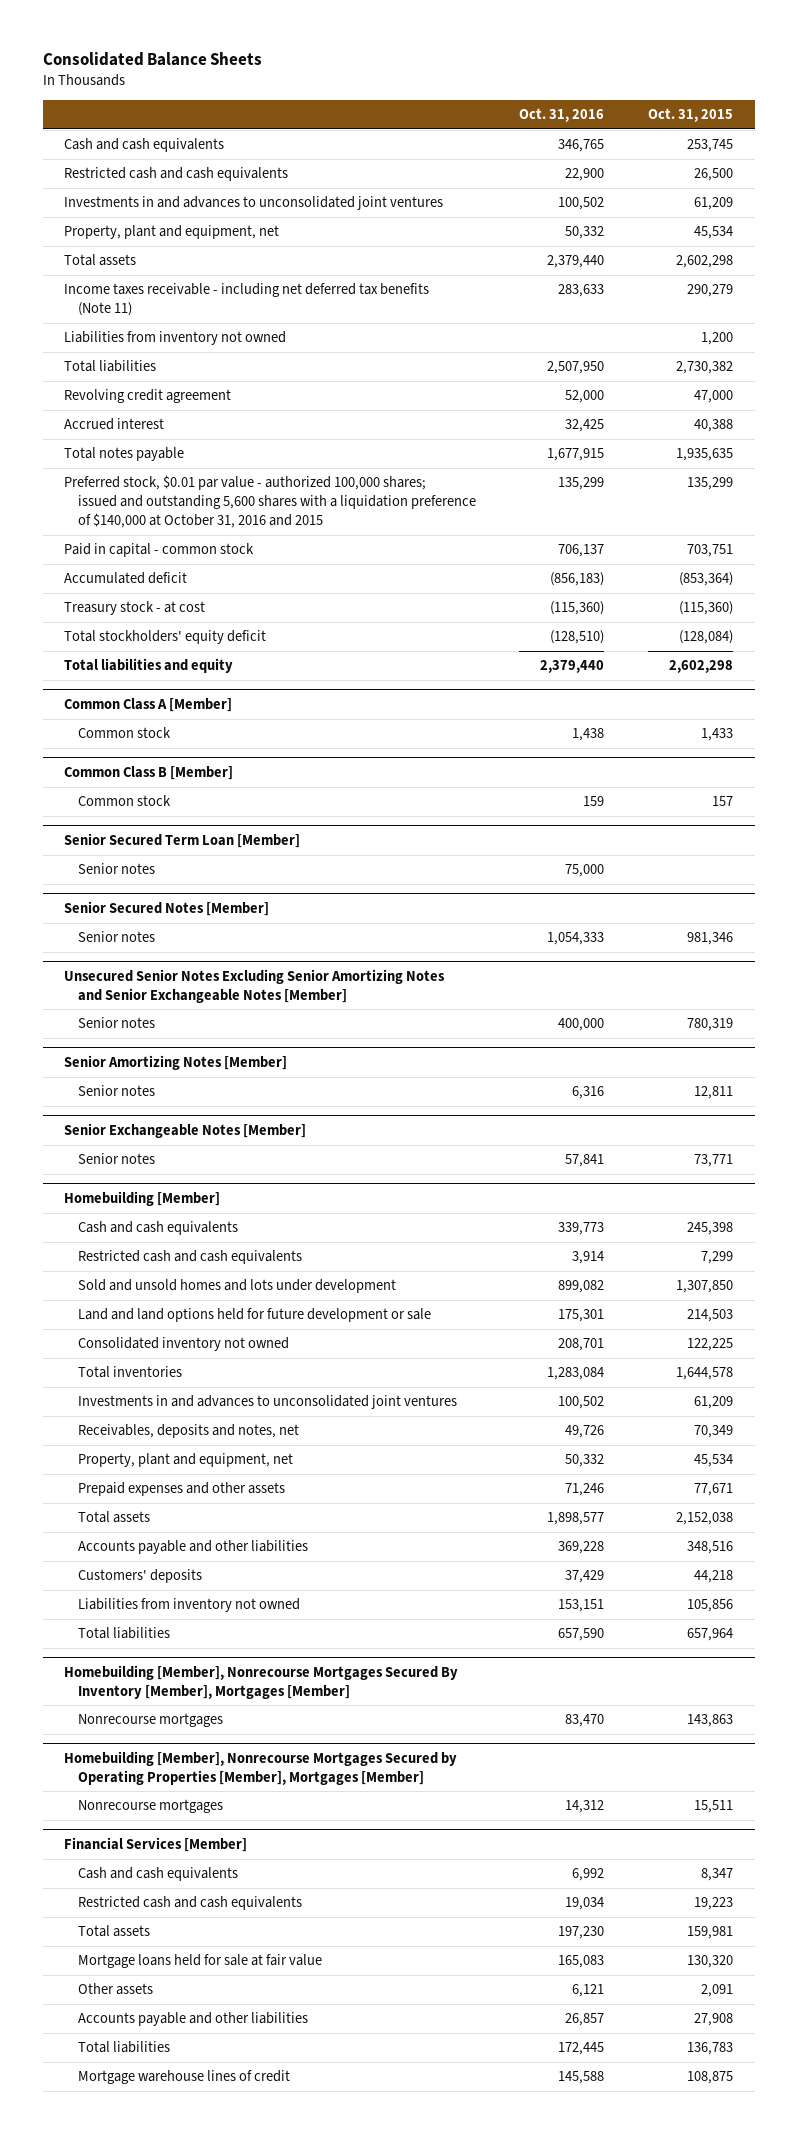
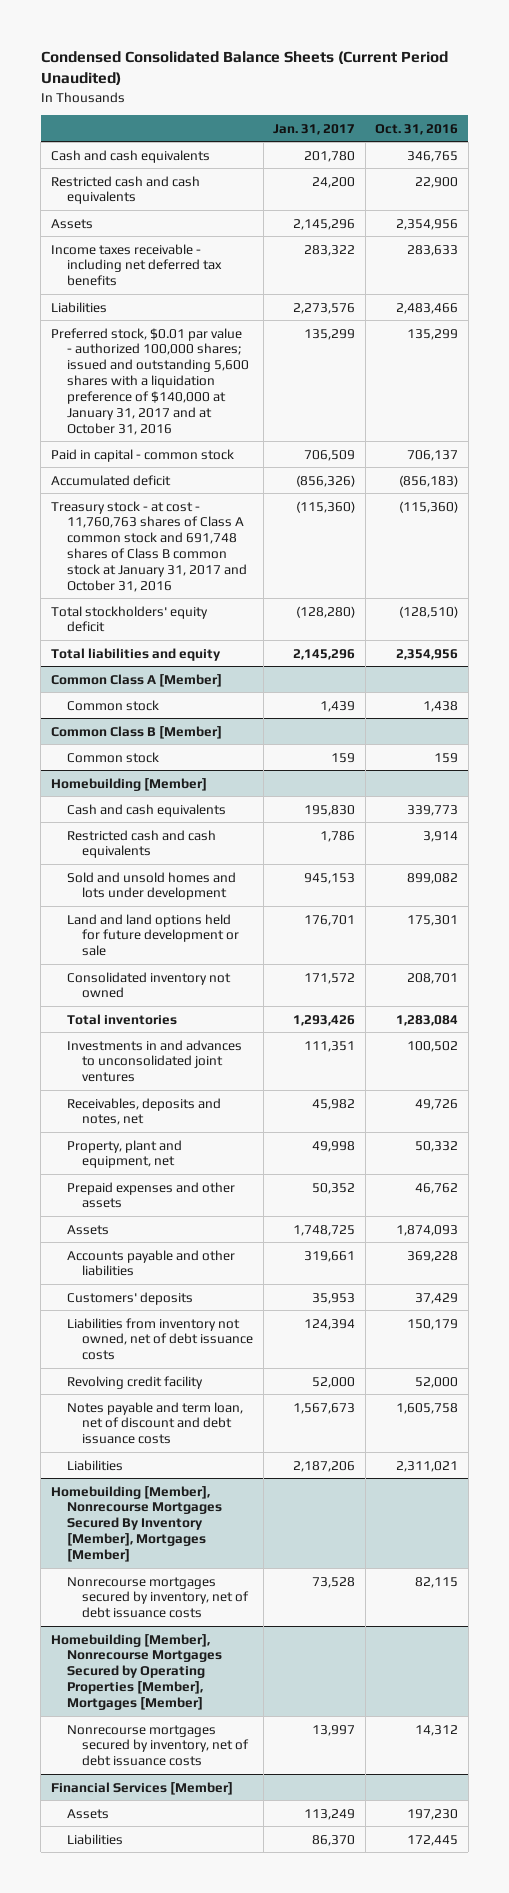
[42,52,262,67] Consolidated Balance Sheets -> [40,50,448,86] Condensed Consolidated Balance Sheets (Current Period Unaudited)
[648,108,734,123] Oct. 31, 2015 -> none
none -> [273,123,356,135] Jan. 31, 2017
[64,196,444,211] Investments in and advances to unconsolidated joint ventures -> none
[64,225,280,240] Property, plant and equipment, net -> none
[64,331,287,346] Liabilities from inventory not owned -> none
[64,389,232,404] Revolving credit agreement -> none
[64,418,165,431] Accrued interest -> none
[64,447,185,462] Total notes payable -> none
[64,254,137,267] Total assets -> [50,218,93,229] Assets
[547,255,605,269] 2,379,440 -> [396,218,459,230] 2,354,956
[64,283,430,317] Income taxes receivable - including net deferred tax benefits (Note 11) -> [50,243,222,287] Income taxes receivable - including net deferred tax benefits
[64,360,157,373] Total liabilities -> [50,301,107,313] Liabilities
[547,361,605,375] 2,507,950 -> [396,302,459,314] 2,483,466
[64,475,476,529] Preferred stock, $0.01 par value - authorized 100,000 shares; issued and outstanding 5,600 shares with a liquidation preference of $140,000 at October 31, 2016 and 2015 -> [50,327,249,435] Preferred stock, $0.01 par value - authorized 100,000 shares; issued and outstanding 5,600 shares with a liquidation preference of $140,000 at January 31, 2017 and at October 31, 2016
[64,601,206,616] Treasury stock - at cost -> [50,500,247,592] Treasury stock - at cost - 11,760,763 shares of Class A common stock and 691,748 shares of Class B common stock at January 31, 2017 and October 31, 2016
[540,660,605,674] 2,379,440 -> [396,648,459,660] 2,354,956
[64,832,301,848] Senior Secured Term Loan [Member] -> none
[77,863,155,875] Senior notes -> none
[64,900,270,916] Senior Secured Notes [Member] -> none
[77,931,155,943] Senior notes -> none
[64,968,446,1003] Unsecured Senior Notes Excluding Senior Amortizing Notes and Senior Exchangeable Notes [Member] -> none
[77,1017,155,1029] Senior notes -> none
[64,1054,288,1070] Senior Amortizing Notes [Member] -> none
[77,1085,155,1097] Senior notes -> none
[64,1122,307,1138] Senior Exchangeable Notes [Member] -> none
[77,1153,155,1165] Senior notes -> none
[565,1483,605,1497] 71,246 -> [415,1182,459,1194] 46,762
[77,1511,150,1524] Total assets -> [66,1224,109,1235] Assets
[547,1512,605,1526] 1,898,577 -> [396,1224,459,1236] 1,874,093
[77,1598,300,1613] Liabilities from inventory not owned -> [66,1317,254,1361] Liabilities from inventory not owned, net of debt issuance costs
[558,1599,605,1613] 153,151 -> [407,1318,459,1330] 150,179
none -> [66,1375,203,1389] Revolving credit facility
none -> [66,1401,243,1445] Notes payable and term loan, net of discount and debt issuance costs
[77,1627,170,1640] Total liabilities -> [66,1459,123,1471] Liabilities
[558,1628,605,1642] 657,590 -> [396,1460,459,1472] 2,311,021
[77,1713,223,1728] Nonrecourse mortgages -> [66,1576,250,1619] Nonrecourse mortgages secured by inventory, net of debt issuance costs
[565,1714,605,1728] 83,470 -> [415,1576,459,1588] 82,115
[77,1799,223,1814] Nonrecourse mortgages -> [66,1724,250,1767] Nonrecourse mortgages secured by inventory, net of debt issuance costs
[77,1867,238,1882] Cash and cash equivalents -> none
[77,1896,302,1911] Restricted cash and cash equivalents -> none
[77,1954,322,1969] Mortgage loans held for sale at fair value -> none
[77,1983,153,1996] Other assets -> none
[77,2012,308,2027] Accounts payable and other liabilities -> none
[77,2070,290,2085] Mortgage warehouse lines of credit -> none
[77,1925,150,1938] Total assets -> [66,1808,109,1819] Assets
[77,2041,170,2054] Total liabilities -> [66,1833,123,1845] Liabilities

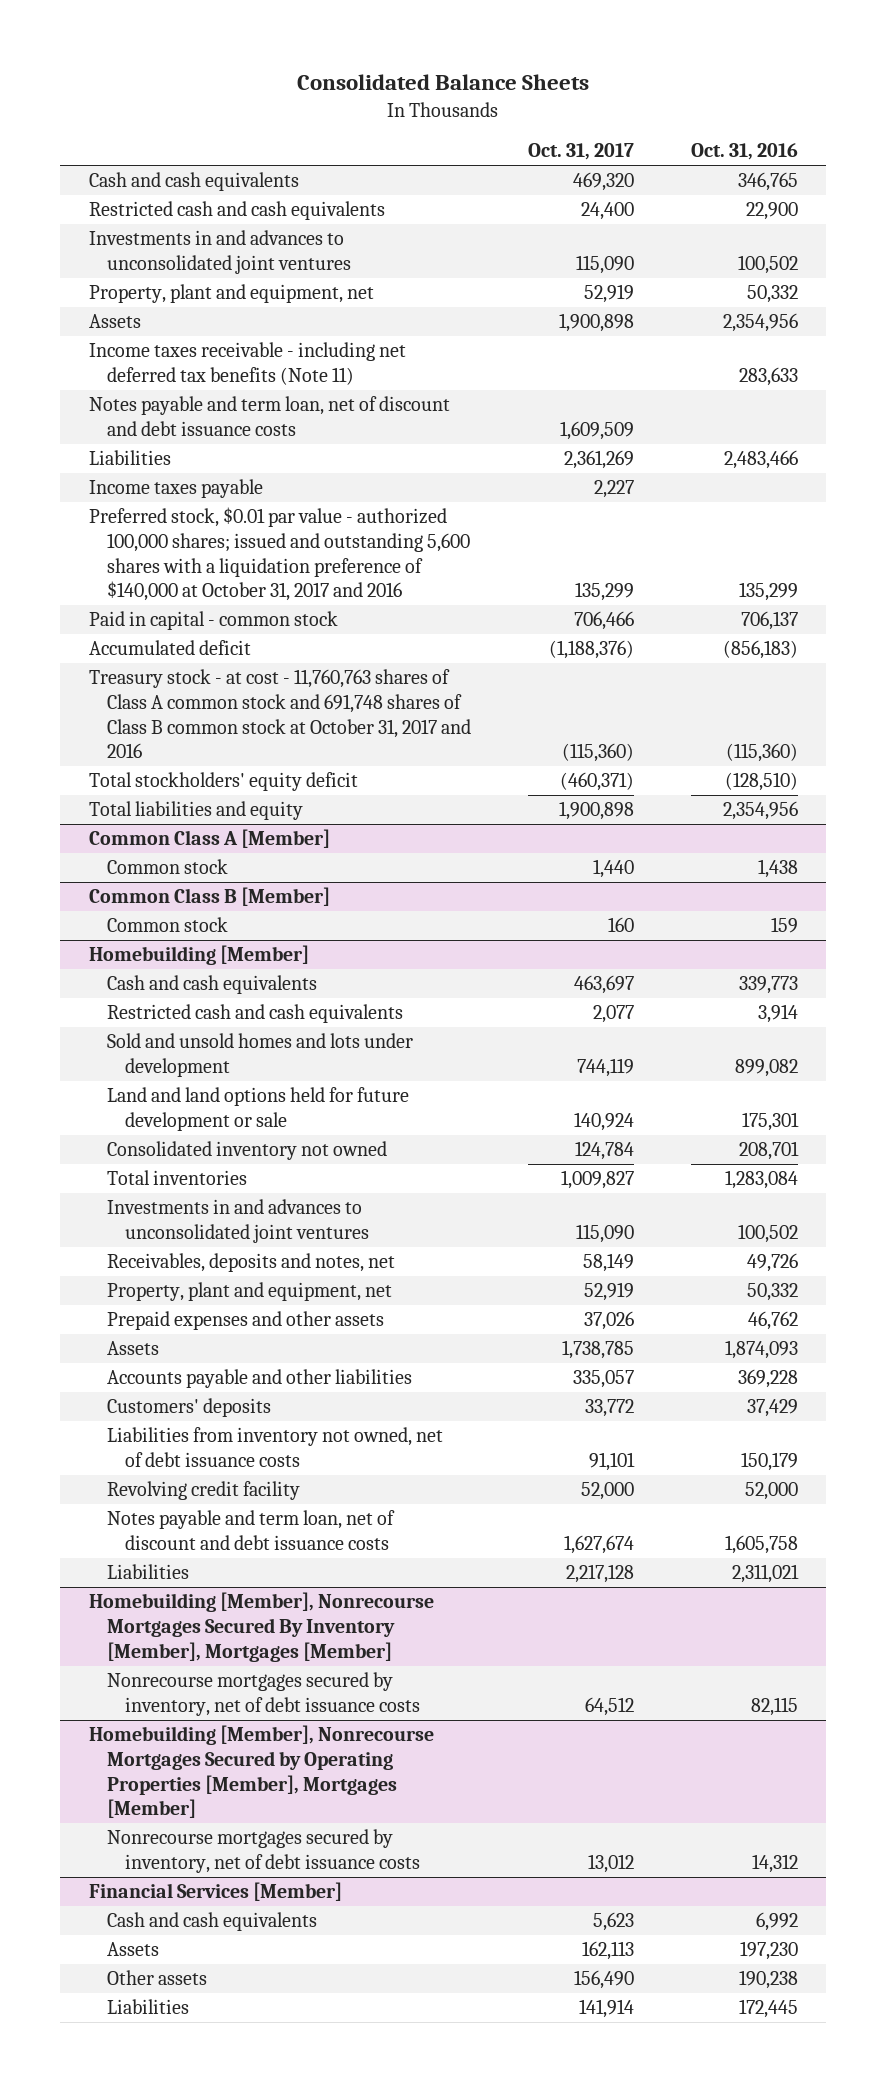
[40,50,448,86] Condensed Consolidated Balance Sheets (Current Period Unaudited) -> [297,74,590,91] Consolidated Balance Sheets
[273,123,356,135] Jan. 31, 2017 -> none
none -> [527,143,634,161] Oct. 31, 2017
none -> [88,230,351,274] Investments in and advances to unconsolidated joint ventures
none -> [88,284,374,304] Property, plant and equipment, net
[50,243,222,287] Income taxes receivable - including net deferred tax benefits -> [88,342,406,385] Income taxes receivable - including net deferred tax benefits (Note 11)
none -> [88,396,450,436] Notes payable and term loan, net of discount and debt issuance costs
none -> [88,479,263,499] Income taxes payable
[50,327,249,435] Preferred stock, $0.01 par value - authorized 100,000 shares; issued and outstanding 5,600 shares with a liquidation preference of $140,000 at January 31, 2017 and at October 31, 2016 -> [88,507,470,602] Preferred stock, $0.01 par value - authorized 100,000 shares; issued and outstanding 5,600 shares with a liquidation preference of $140,000 at October 31, 2017 and 2016
[50,500,247,592] Treasury stock - at cost - 11,760,763 shares of Class A common stock and 691,748 shares of Class B common stock at January 31, 2017 and October 31, 2016 -> [88,669,471,759] Treasury stock - at cost - 11,760,763 shares of Class A common stock and 691,748 shares of Class B common stock at October 31, 2017 and 2016
none -> [106,1912,317,1932] Cash and cash equivalents
none -> [106,1970,207,1986] Other assets

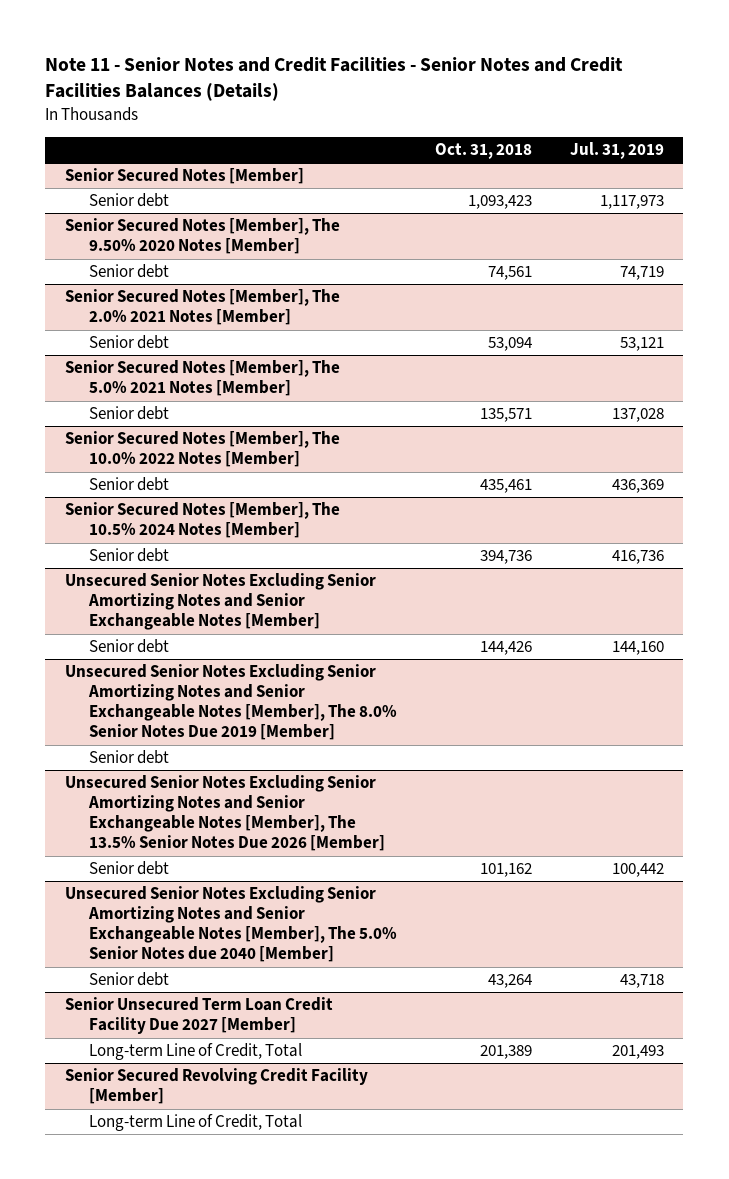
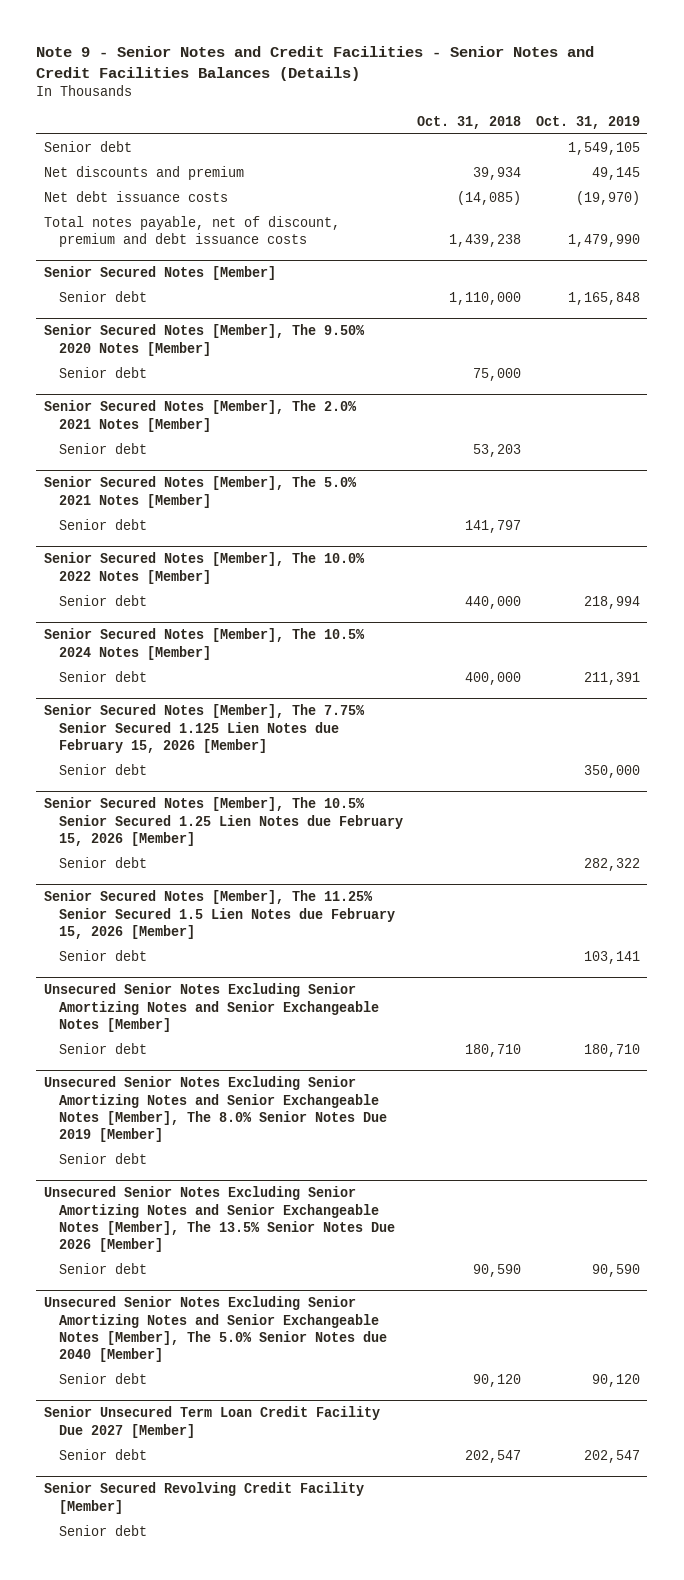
[45,57,624,102] Note 11 - Senior Notes and Credit Facilities - Senior Notes and Credit Facilities Balances (Details) -> [36,46,595,81] Note 9 - Senior Notes and Credit Facilities - Senior Notes and Credit Facilities Balances (Details)
[570,142,665,160] Jul. 31, 2019 -> none
none -> [536,116,641,130] Oct. 31, 2019
none -> [43,140,132,152] Senior debt
none -> [43,165,244,180] Net discounts and premium
none -> [43,190,228,202] Net debt issuance costs
none -> [43,215,340,248] Total notes payable, net of discount, premium and debt issuance costs
[467,195,532,210] 1,093,423 -> [449,291,522,305] 1,110,000
[487,266,532,281] 74,561 -> [473,367,522,381] 75,000
[487,337,532,352] 53,094 -> [473,443,522,457] 53,203
[479,408,532,423] 135,571 -> [465,519,522,533] 141,797
[479,479,532,494] 435,461 -> [465,595,522,609] 440,000
[479,550,532,565] 394,736 -> [465,671,522,685] 400,000
none -> [43,704,365,754] Senior Secured Notes [Member], The 7.75% Senior Secured 1.125 Lien Notes due February 15, 2026 [Member]
none -> [58,763,147,775] Senior debt
none -> [43,797,403,847] Senior Secured Notes [Member], The 10.5% Senior Secured 1.25 Lien Notes due February 15, 2026 [Member]
none -> [58,856,147,868] Senior debt
none -> [43,890,395,940] Senior Secured Notes [Member], The 11.25% Senior Secured 1.5 Lien Notes due February 15, 2026 [Member]
none -> [58,949,147,961] Senior debt
[479,641,532,656] 144,426 -> [465,1043,522,1057] 180,710
[479,863,532,878] 101,162 -> [473,1263,522,1277] 90,590
[487,974,532,989] 43,264 -> [473,1373,522,1387] 90,120
[88,1043,302,1061] Long-term Line of Credit, Total -> none
none -> [58,1448,147,1460] Senior debt
[88,1114,302,1132] Long-term Line of Credit, Total -> none
none -> [58,1524,147,1536] Senior debt

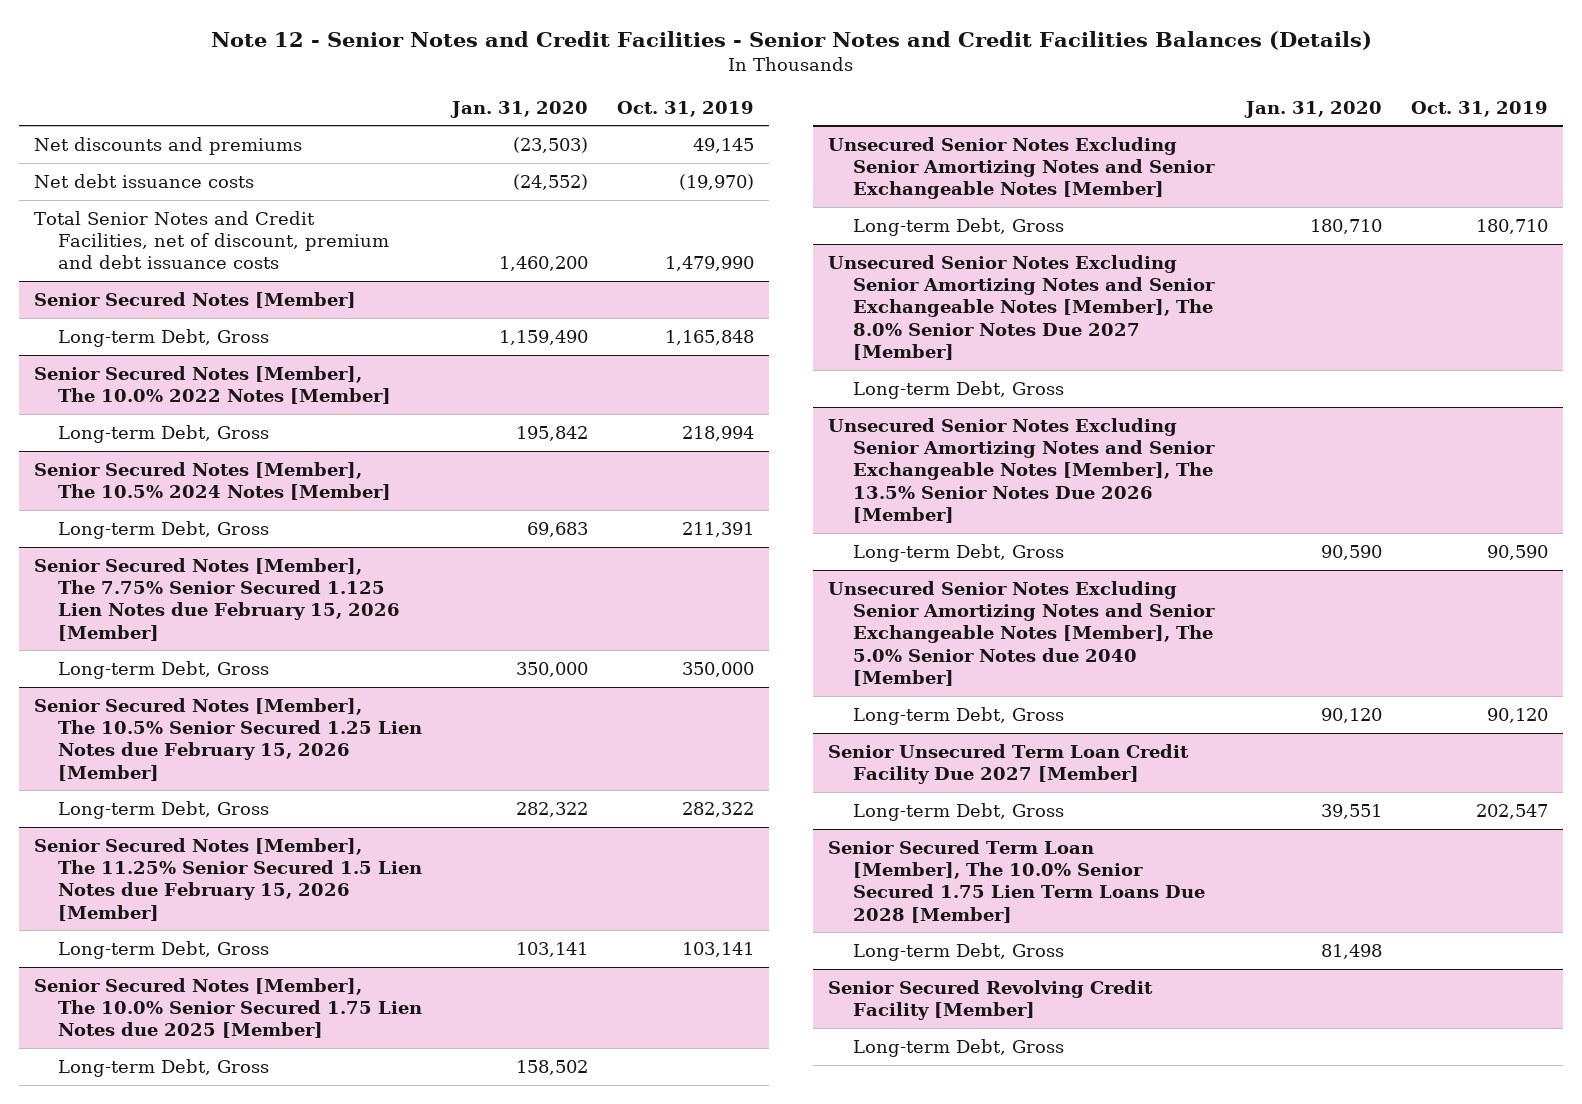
[36,46,595,81] Note 9 - Senior Notes and Credit Facilities - Senior Notes and Credit Facilities Balances (Details) -> [211,30,1373,50] Note 12 - Senior Notes and Credit Facilities - Senior Notes and Credit Facilities Balances (Details)
[417,116,522,130] Oct. 31, 2018 -> none
none -> [449,100,588,118] Jan. 31, 2020
[43,140,132,152] Senior debt -> none
[43,165,244,180] Net discounts and premium -> [33,136,302,155] Net discounts and premiums
[43,215,340,248] Total notes payable, net of discount, premium and debt issuance costs -> [33,210,390,270] Total Senior Notes and Credit Facilities, net of discount, premium and debt issuance costs
[43,324,365,356] Senior Secured Notes [Member], The 9.50% 2020 Notes [Member] -> none
[58,366,147,378] Senior debt -> none
[43,400,357,432] Senior Secured Notes [Member], The 2.0% 2021 Notes [Member] -> none
[58,442,147,454] Senior debt -> none
[43,476,357,508] Senior Secured Notes [Member], The 5.0% 2021 Notes [Member] -> none
[58,518,147,530] Senior debt -> none
[58,290,147,302] Senior debt -> [58,328,270,347] Long-term Debt, Gross
[58,594,147,606] Senior debt -> [58,424,270,443] Long-term Debt, Gross
[58,670,147,682] Senior debt -> [58,520,270,539] Long-term Debt, Gross
[58,763,147,775] Senior debt -> [58,660,270,679] Long-term Debt, Gross
[58,856,147,868] Senior debt -> [58,800,270,819] Long-term Debt, Gross
[58,949,147,961] Senior debt -> [58,940,270,959] Long-term Debt, Gross
none -> [33,977,423,1039] Senior Secured Notes [Member], The 10.0% Senior Secured 1.75 Lien Notes due 2025 [Member]
none -> [58,1058,270,1077] Long-term Debt, Gross
[58,1042,147,1054] Senior debt -> [852,217,1064,236] Long-term Debt, Gross
[43,1076,387,1143] Unsecured Senior Notes Excluding Senior Amortizing Notes and Senior Exchangeable Notes [Member], The 8.0% Senior Notes Due 2019 [Member] -> [828,254,1215,361] Unsecured Senior Notes Excluding Senior Amortizing Notes and Senior Exchangeable Notes [Member], The 8.0% Senior Notes Due 2027 [Member]
[58,1152,147,1164] Senior debt -> [852,380,1064,399] Long-term Debt, Gross
[58,1262,147,1274] Senior debt -> [852,543,1064,562] Long-term Debt, Gross
[58,1372,147,1384] Senior debt -> [852,706,1064,725] Long-term Debt, Gross
[58,1448,147,1460] Senior debt -> [852,802,1064,821] Long-term Debt, Gross
none -> [828,839,1205,923] Senior Secured Term Loan [Member], The 10.0% Senior Secured 1.75 Lien Term Loans Due 2028 [Member]
none -> [852,942,1064,961] Long-term Debt, Gross
[58,1524,147,1536] Senior debt -> [852,1038,1064,1057] Long-term Debt, Gross

